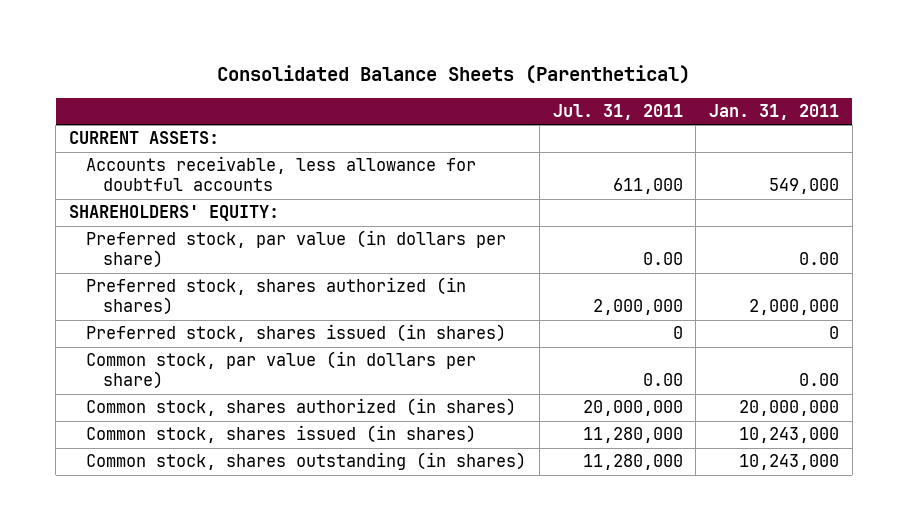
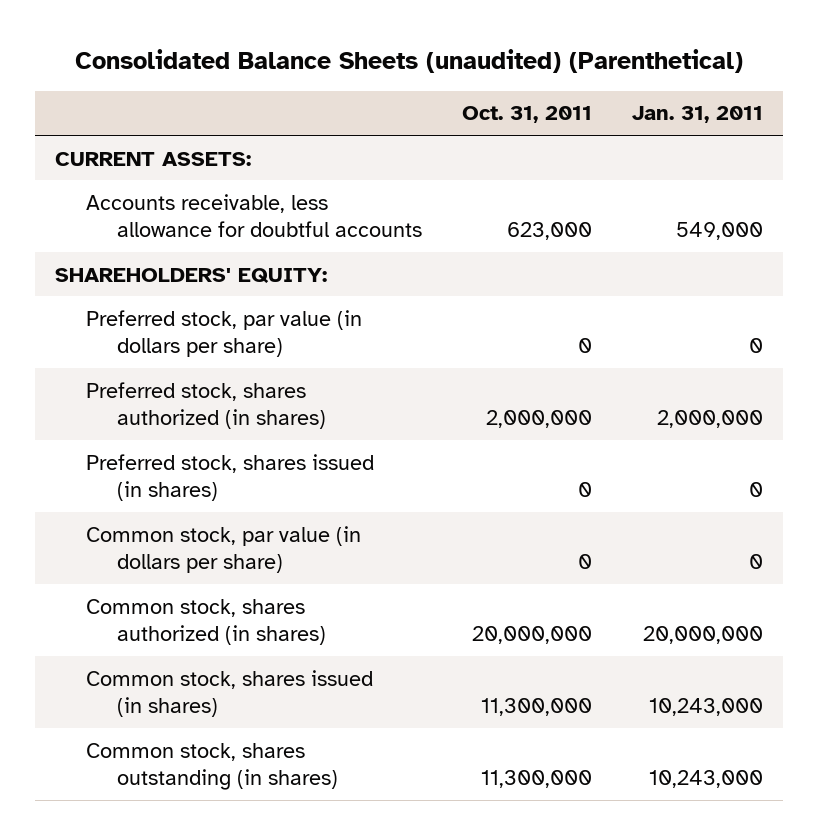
[217,65,691,85] Consolidated Balance Sheets (Parenthetical) -> [74,48,743,73] Consolidated Balance Sheets (unaudited) (Parenthetical)
[552,104,683,121] Jul. 31, 2011 -> none
none -> [462,106,593,124] Oct. 31, 2011
[799,252,840,266] 0.00 -> [748,337,763,353] 0
[799,373,840,387] 0.00 -> [748,553,763,569] 0

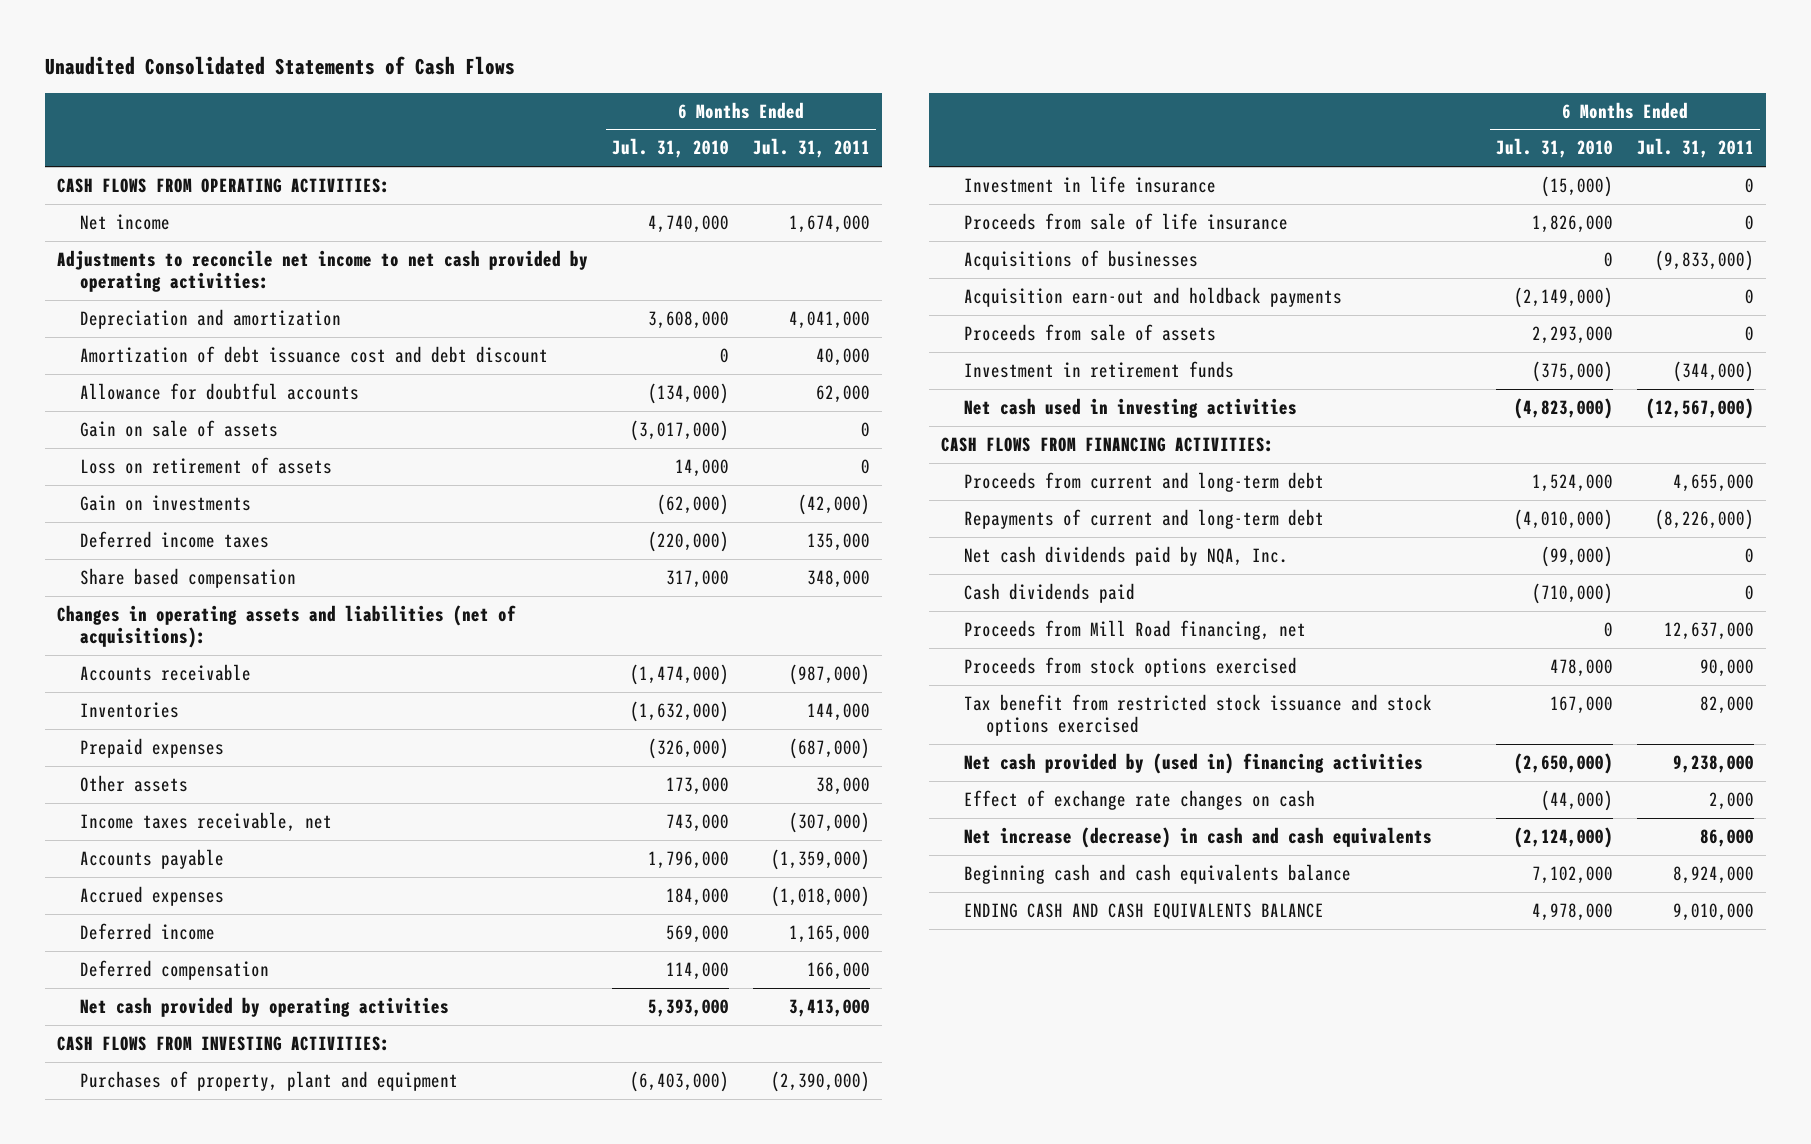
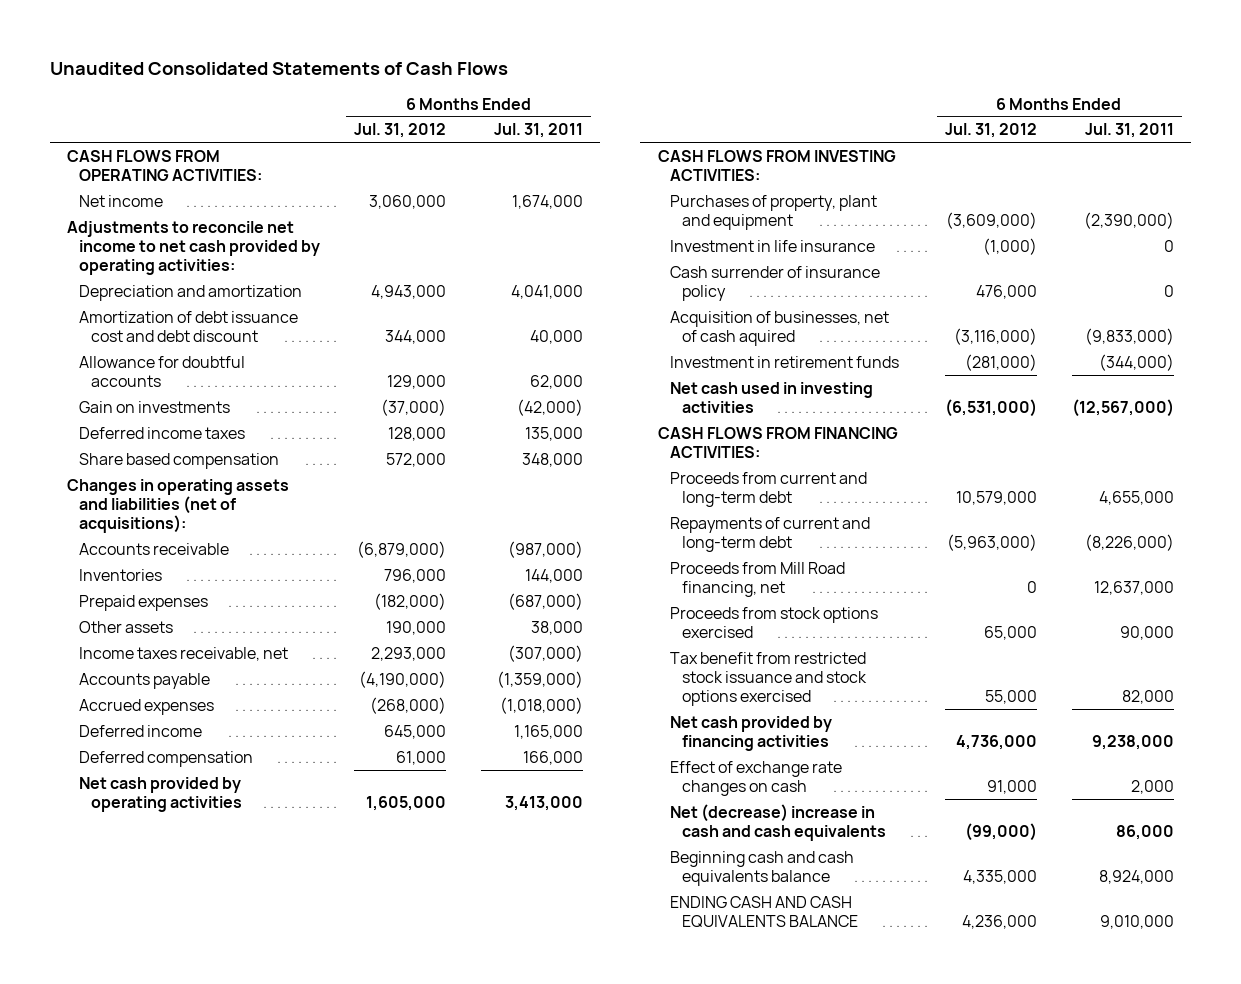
[612,138,730,159] Jul. 31, 2010 -> none
none -> [354,123,447,139] Jul. 31, 2012
[79,419,278,437] Gain on sale of assets -> none
[79,456,332,474] Loss on retirement of assets -> none
[963,212,1288,230] Proceeds from sale of life insurance -> none
[963,286,1342,307] Acquisition earn-out and holdback payments -> none
[963,323,1216,341] Proceeds from sale of assets -> none
none -> [669,265,880,301] Cash surrender of insurance policy
[963,249,1198,270] Acquisitions of businesses -> [669,310,889,346] Acquisition of businesses, net of cash aquired
[963,545,1288,566] Net cash dividends paid by NQA, Inc. -> none
[963,582,1135,603] Cash dividends paid -> none
[963,752,1423,774] Net cash provided by (used in) financing activities -> [669,715,832,751] Net cash provided by financing activities
[963,826,1432,848] Net increase (decrease) in cash and cash equivalents -> [669,803,887,841] Net (decrease) increase in cash and cash equivalents

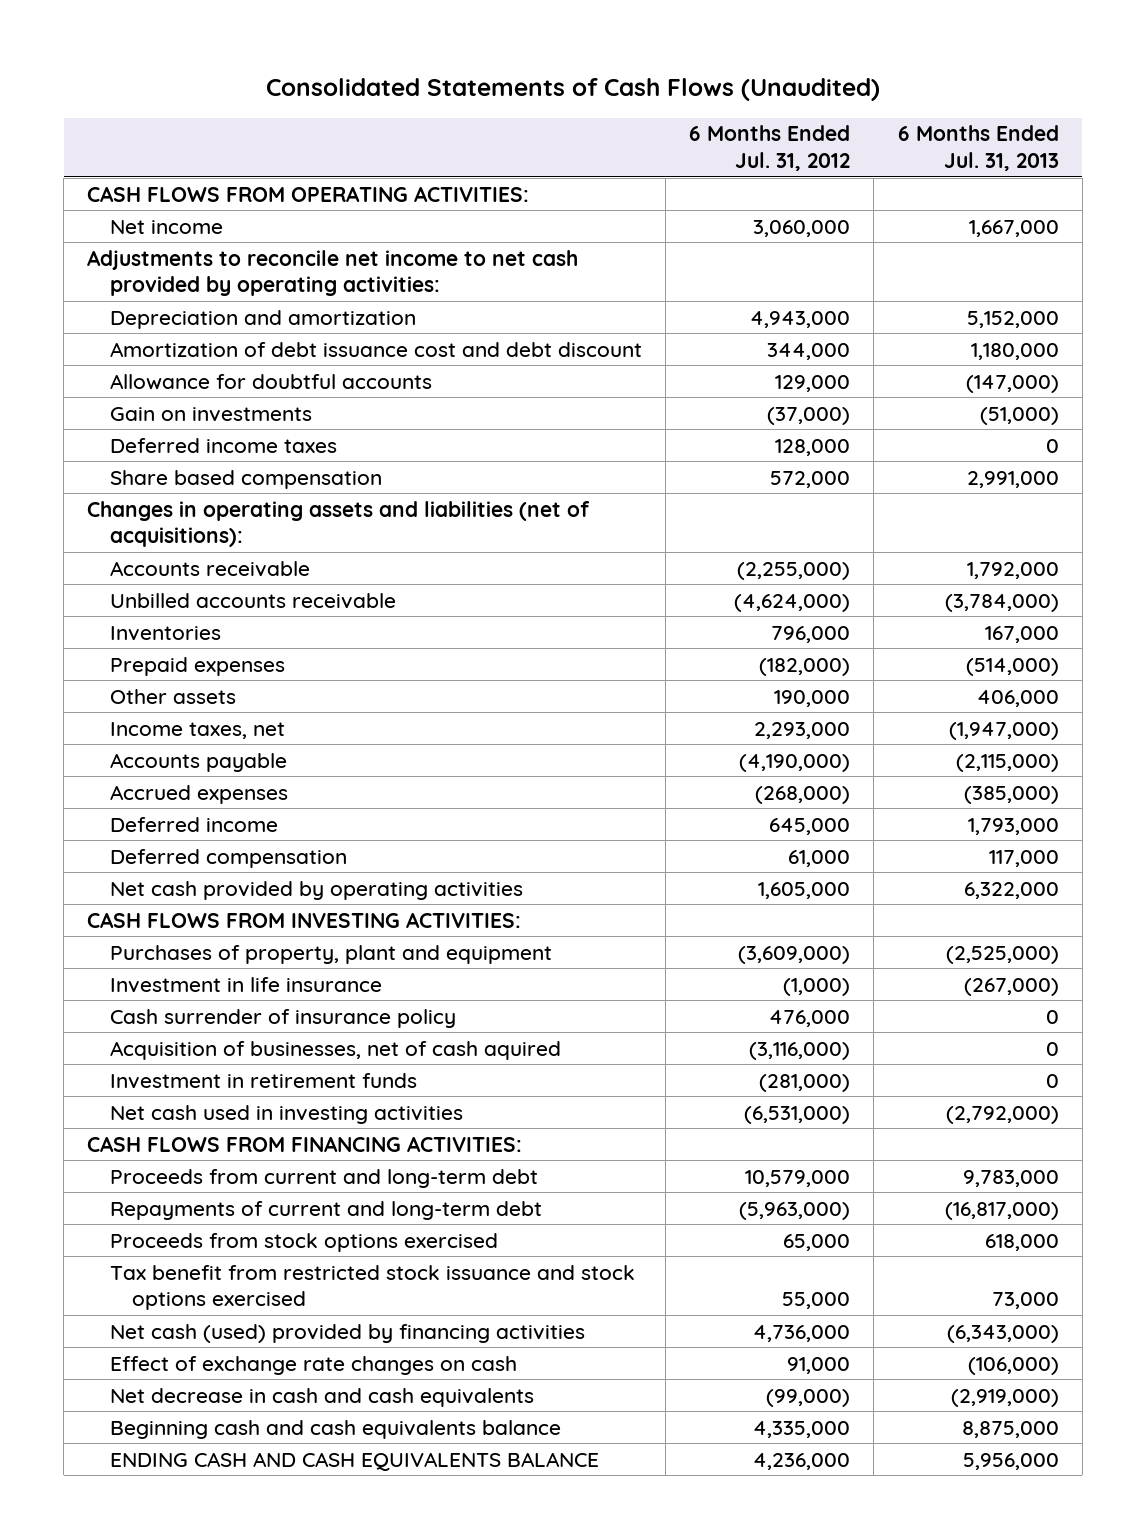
[49,61,508,75] Unaudited Consolidated Statements of Cash Flows -> [266,78,881,102] Consolidated Statements of Cash Flows (Unaudited)
[493,123,583,139] Jul. 31, 2011 -> none
none -> [897,125,1059,172] 6 Months Ended Jul. 31, 2013
[357,540,447,558] (6,879,000) -> [737,561,851,580] (2,255,000)
none -> [109,592,396,609] Unbilled accounts receivable
[79,646,289,661] Income taxes receivable, net -> [109,721,285,739] Income taxes, net
[669,561,845,597] Proceeds from Mill Road financing, net -> none
[669,715,832,751] Net cash provided by financing activities -> [109,1323,585,1343] Net cash (used) provided by financing activities
[669,803,887,841] Net (decrease) increase in cash and cash equivalents -> [109,1387,534,1407] Net decrease in cash and cash equivalents

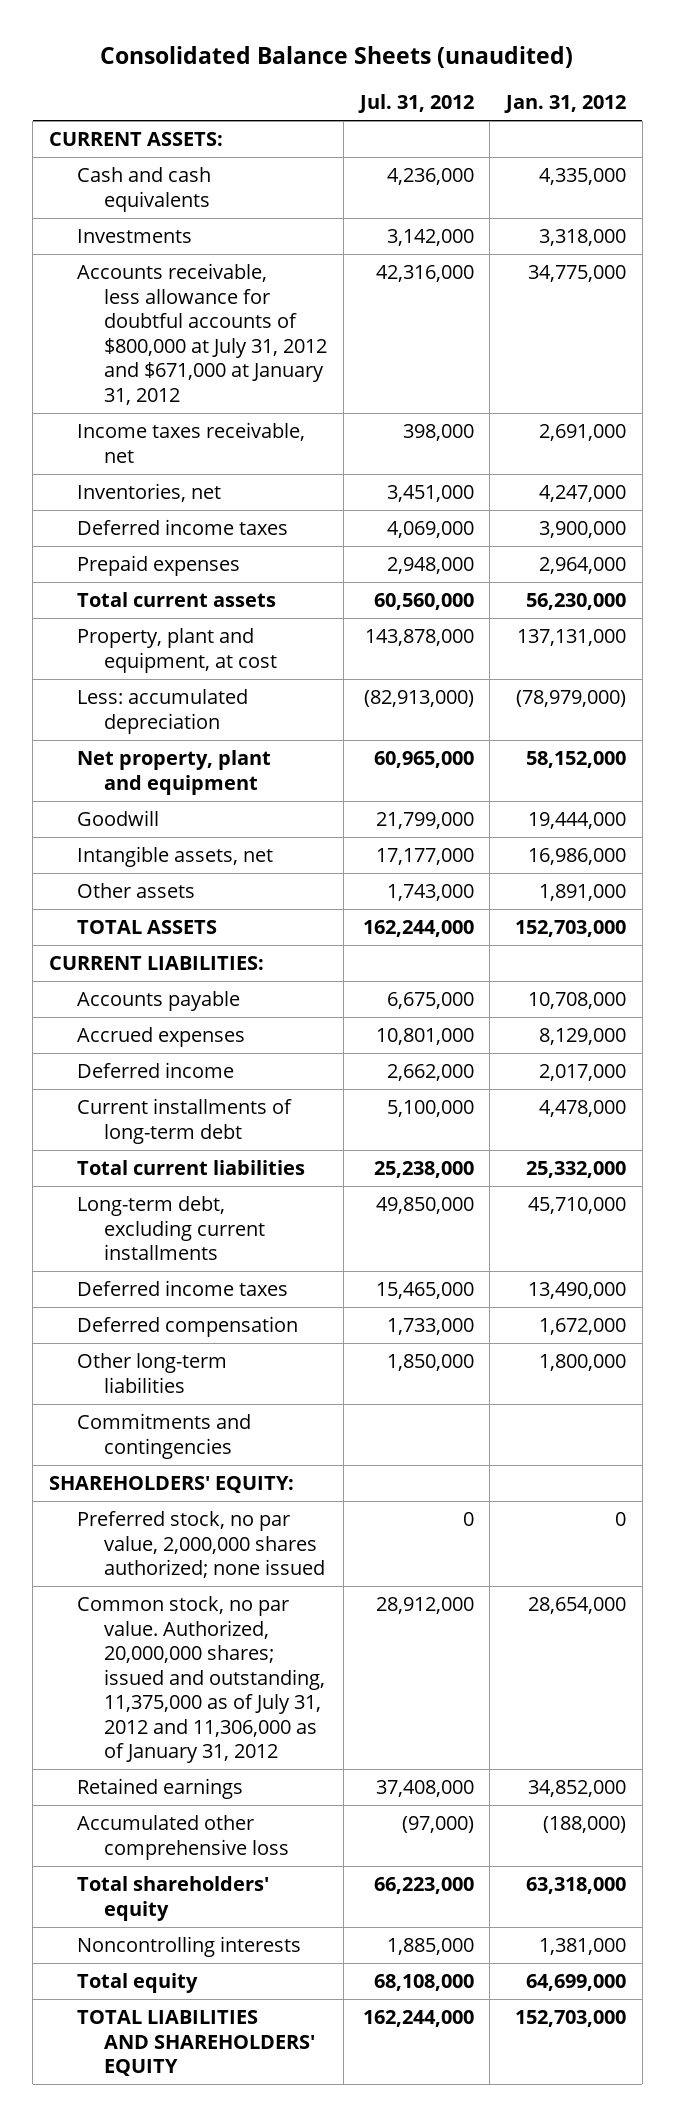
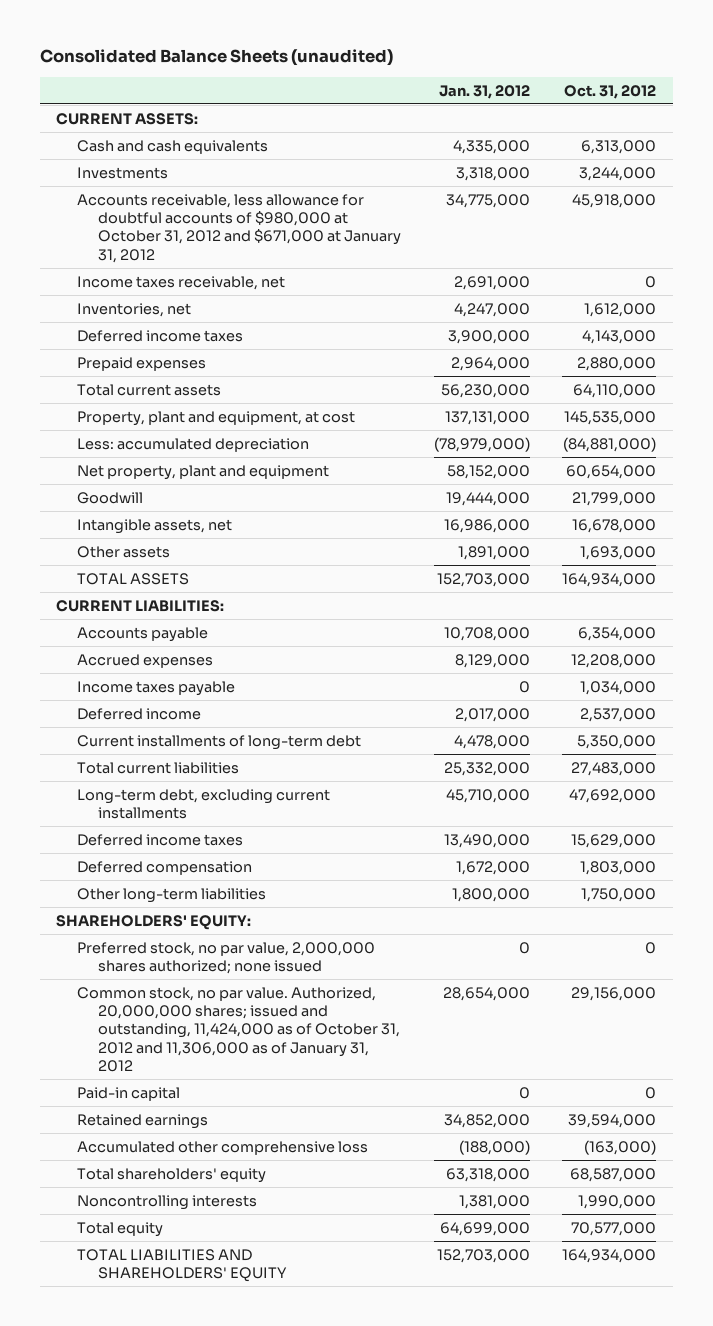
[357,94,474,114] Jul. 31, 2012 -> none
none -> [564,84,657,99] Oct. 31, 2012
[76,263,328,405] Accounts receivable, less allowance for doubtful accounts of $800,000 at July 31, 2012 and $671,000 at January 31, 2012 -> [77,193,402,263] Accounts receivable, less allowance for doubtful accounts of $980,000 at October 31, 2012 and $671,000 at January 31, 2012
none -> [77,680,236,696] Income taxes payable
[76,1413,251,1459] Commitments and contingencies -> none
[76,1596,326,1764] Common stock, no par value. Authorized, 20,000,000 shares; issued and outstanding, 11,375,000 as of July 31, 2012 and 11,306,000 as of January 31, 2012 -> [77,986,401,1073] Common stock, no par value. Authorized, 20,000,000 shares; issued and outstanding, 11,424,000 as of October 31, 2012 and 11,306,000 as of January 31, 2012
none -> [77,1086,181,1101] Paid-in capital

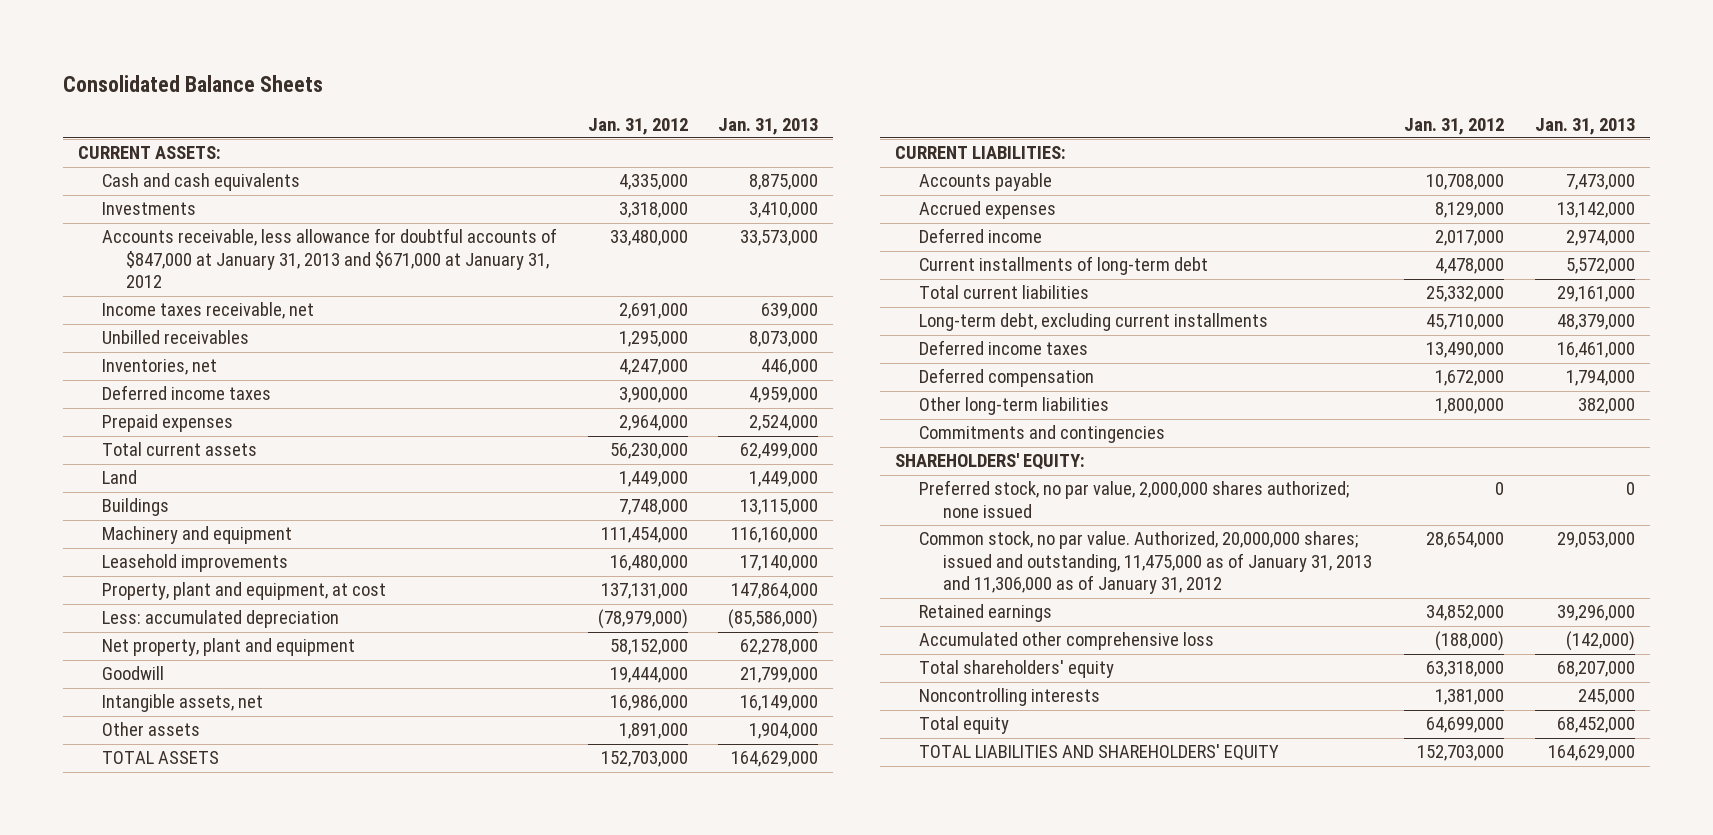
[40,49,394,67] Consolidated Balance Sheets (unaudited) -> [62,74,323,92] Consolidated Balance Sheets
[564,84,657,99] Oct. 31, 2012 -> none
none -> [718,117,819,135] Jan. 31, 2013
[77,193,402,263] Accounts receivable, less allowance for doubtful accounts of $980,000 at October 31, 2012 and $671,000 at January 31, 2012 -> [102,228,558,289] Accounts receivable, less allowance for doubtful accounts of $847,000 at January 31, 2013 and $671,000 at January 31, 2012
[445,193,530,208] 34,775,000 -> [609,230,688,247] 33,480,000
none -> [102,330,250,345] Unbilled receivables
none -> [102,470,138,485] Land
none -> [102,498,170,517] Buildings
none -> [102,526,293,545] Machinery and equipment
none -> [102,554,289,573] Leasehold improvements
[77,680,236,696] Income taxes payable -> none
none -> [918,425,1165,444] Commitments and contingencies
[77,1086,181,1101] Paid-in capital -> none
[77,986,401,1073] Common stock, no par value. Authorized, 20,000,000 shares; issued and outstanding, 11,424,000 as of October 31, 2012 and 11,306,000 as of January 31, 2012 -> [918,531,1372,595] Common stock, no par value. Authorized, 20,000,000 shares; issued and outstanding, 11,475,000 as of January 31, 2013 and 11,306,000 as of January 31, 2012

